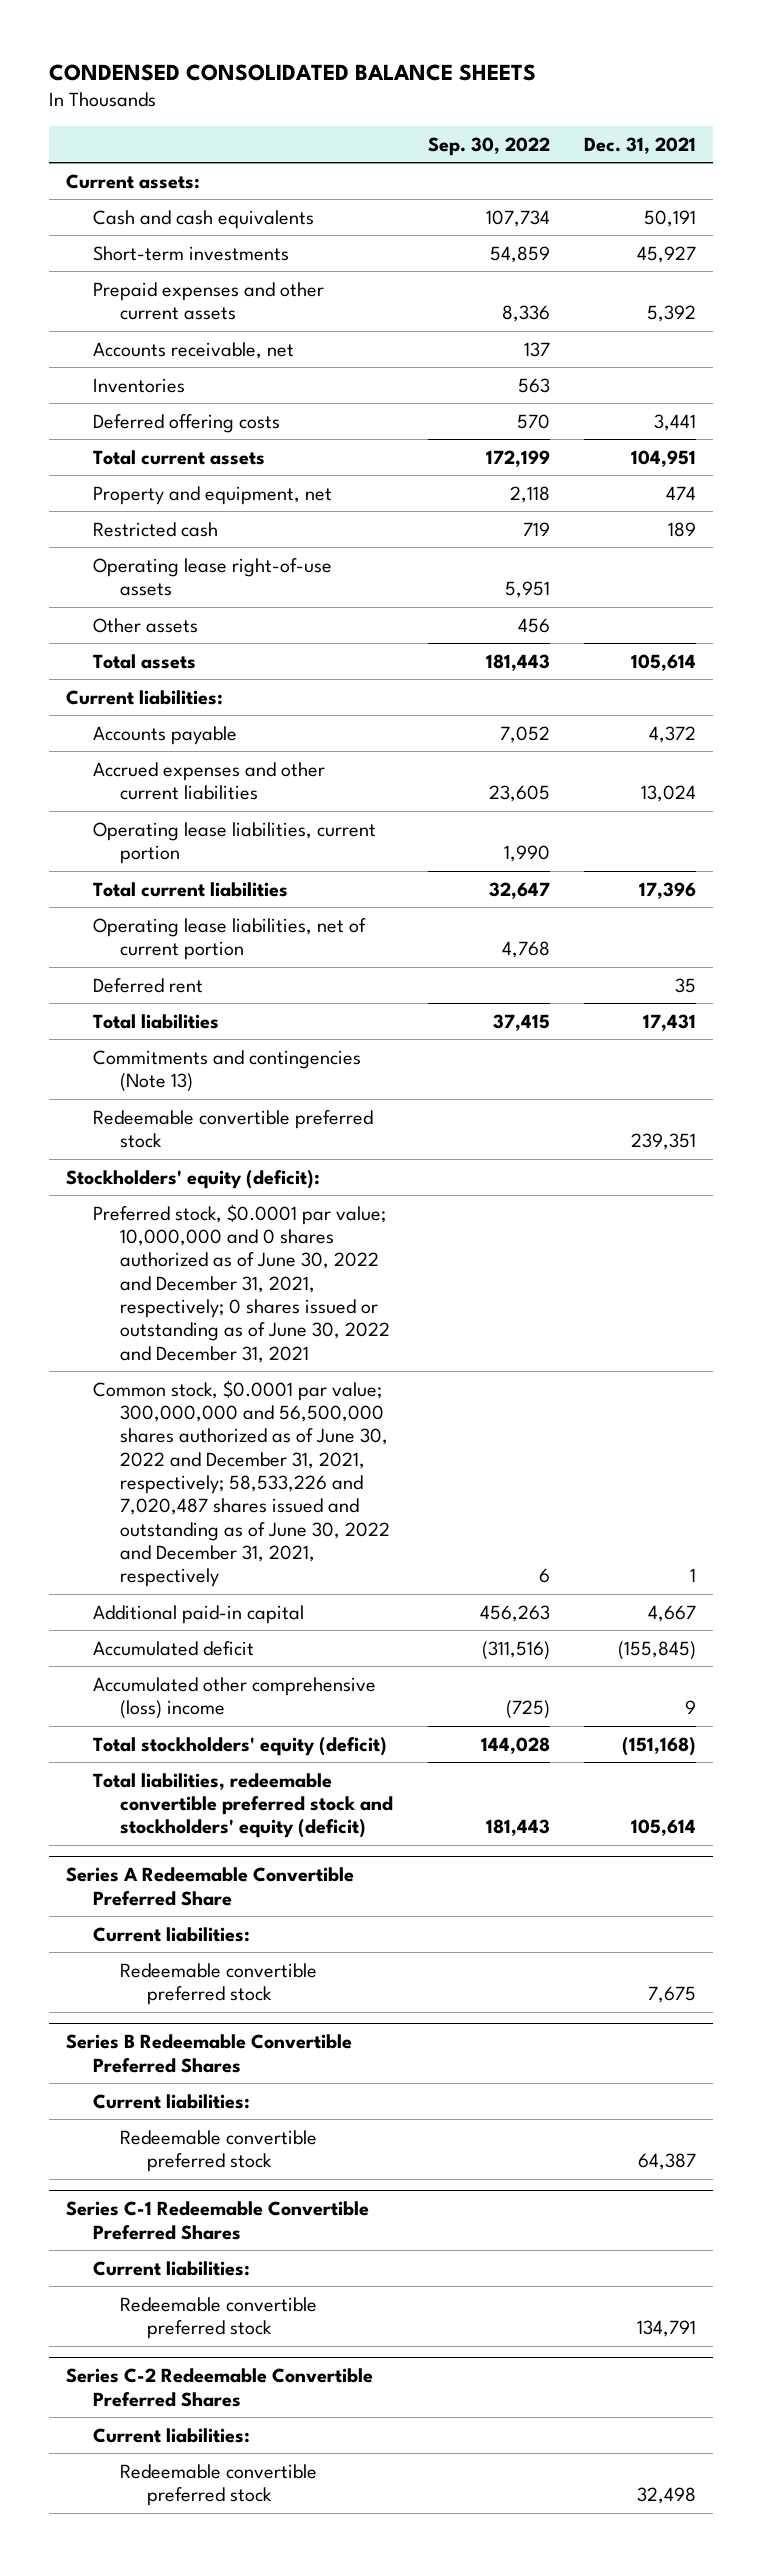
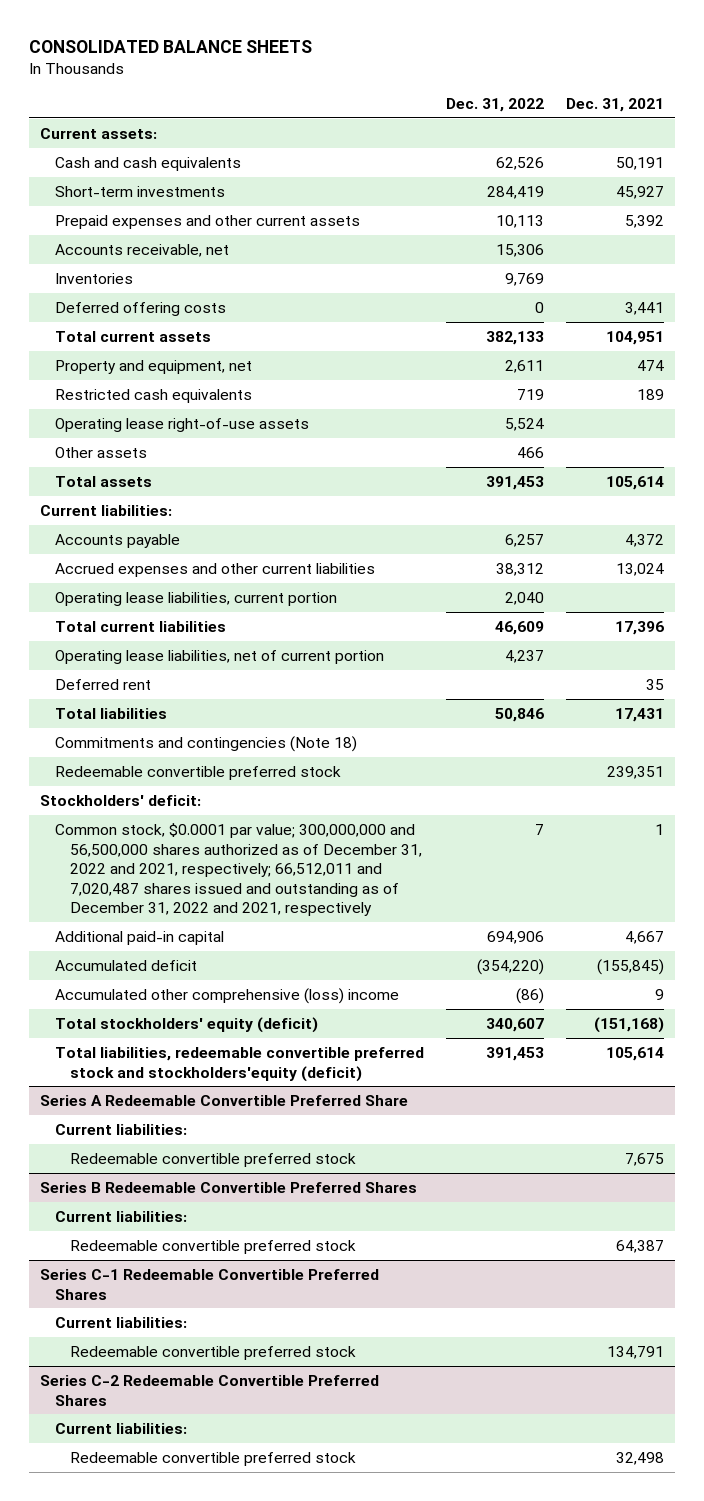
[48,63,536,81] CONDENSED CONSOLIDATED BALANCE SHEETS -> [28,39,312,53] CONSOLIDATED BALANCE SHEETS
[427,136,550,156] Sep. 30, 2022 -> none
none -> [445,97,544,112] Dec. 31, 2022
[93,521,219,537] Restricted cash -> [54,388,252,403] Restricted cash equivalents
[93,1049,362,1092] Commitments and contingencies (Note 13) -> [54,735,357,752] Commitments and contingencies (Note 18)
[93,1203,391,1363] Preferred stock, $0.0001 par value; 10,000,000 and 0 shares authorized as of June 30, 2022 and December 31, 2021, respectively; 0 shares issued or outstanding as of June 30, 2022 and December 31, 2021 -> none
[66,1169,321,1189] Stockholders' equity (deficit): -> [39,794,201,806] Stockholders' deficit:
[93,1379,391,1588] Common stock, $0.0001 par value; 300,000,000 and 56,500,000 shares authorized as of June 30, 2022 and December 31, 2021, respectively; 58,533,226 and 7,020,487 shares issued and outstanding as of June 30, 2022 and December 31, 2021, respectively -> [54,822,422,917] Common stock, $0.0001 par value; 300,000,000 and 56,500,000 shares authorized as of December 31, 2022 and 2021, respectively; 66,512,011 and 7,020,487 shares issued and outstanding as of December 31, 2022 and 2021, respectively
[93,1772,394,1839] Total liabilities, redeemable convertible preferred stock and stockholders' equity (deficit) -> [54,1046,424,1082] Total liabilities, redeemable convertible preferred stock and stockholders'equity (deficit)

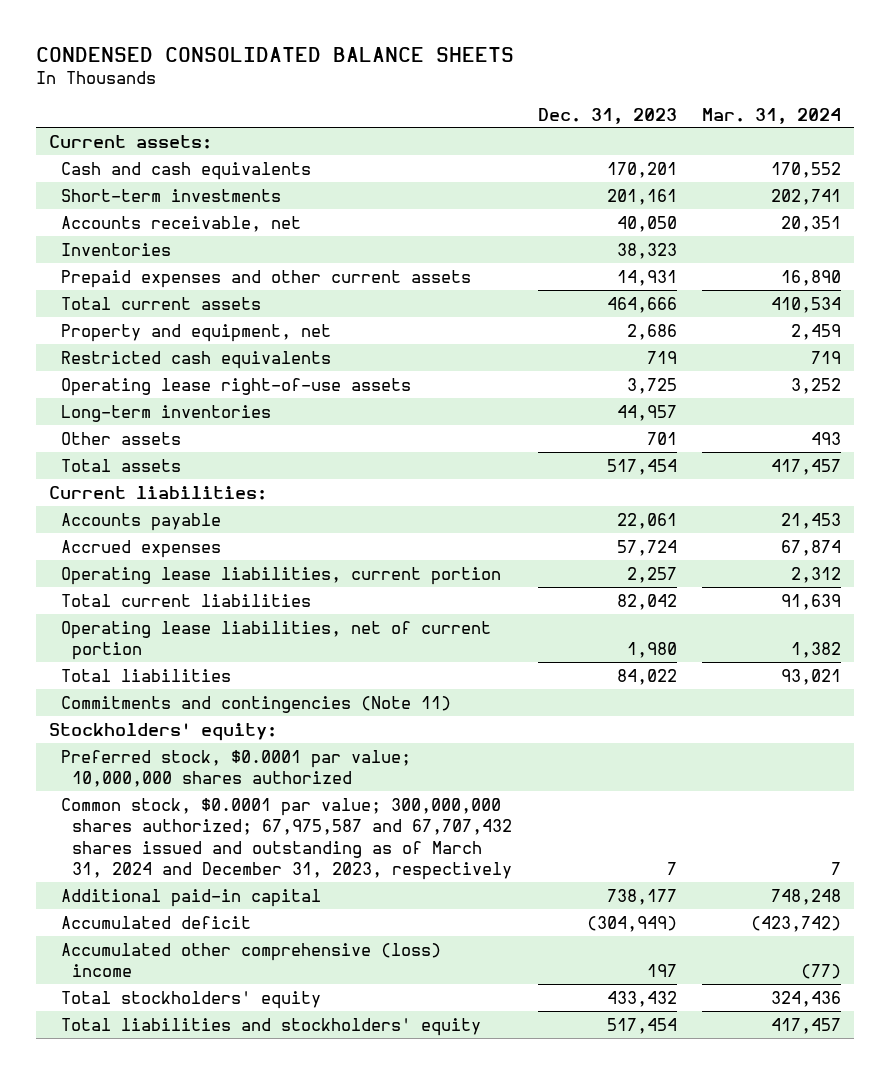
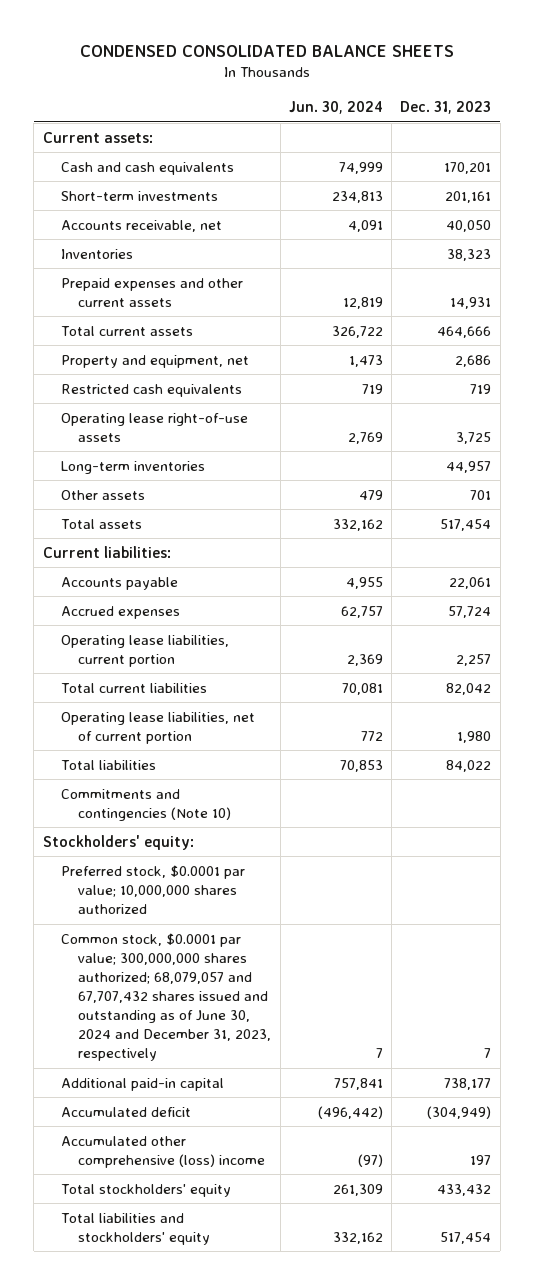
[702,107,842,124] Mar. 31, 2024 -> none
none -> [288,101,383,115] Jun. 30, 2024
[60,695,451,713] Commitments and contingencies (Note 11) -> [60,788,232,821] Commitments and contingencies (Note 10)
[60,797,513,880] Common stock, $0.0001 par value; 300,000,000 shares authorized; 67,975,587 and 67,707,432 shares issued and outstanding as of March 31, 2024 and December 31, 2023, respectively -> [60,932,272,1062] Common stock, $0.0001 par value; 300,000,000 shares authorized; 68,079,057 and 67,707,432 shares issued and outstanding as of June 30, 2024 and December 31, 2023, respectively

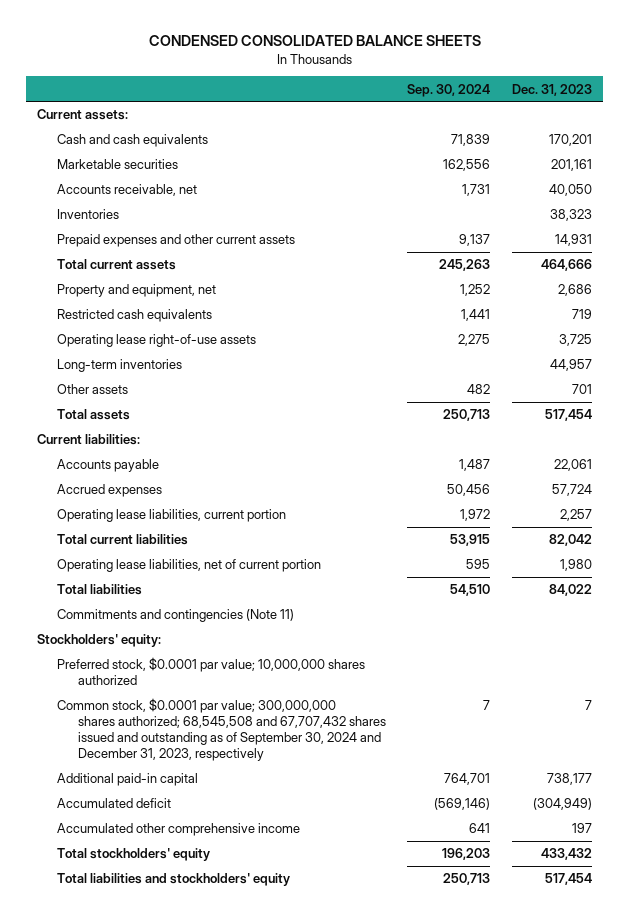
[288,101,383,115] Jun. 30, 2024 -> none
none -> [407,83,491,97] Sep. 30, 2024
[60,190,218,201] Short-term investments -> [57,159,179,170] Marketable securities
[60,788,232,821] Commitments and contingencies (Note 10) -> [57,609,295,623] Commitments and contingencies (Note 11)
[60,932,272,1062] Common stock, $0.0001 par value; 300,000,000 shares authorized; 68,079,057 and 67,707,432 shares issued and outstanding as of June 30, 2024 and December 31, 2023, respectively -> [57,698,386,761] Common stock, $0.0001 par value; 300,000,000 shares authorized; 68,545,508 and 67,707,432 shares issued and outstanding as of September 30, 2024 and December 31, 2023, respectively
[60,1135,266,1168] Accumulated other comprehensive (loss) income -> [57,823,301,837] Accumulated other comprehensive income

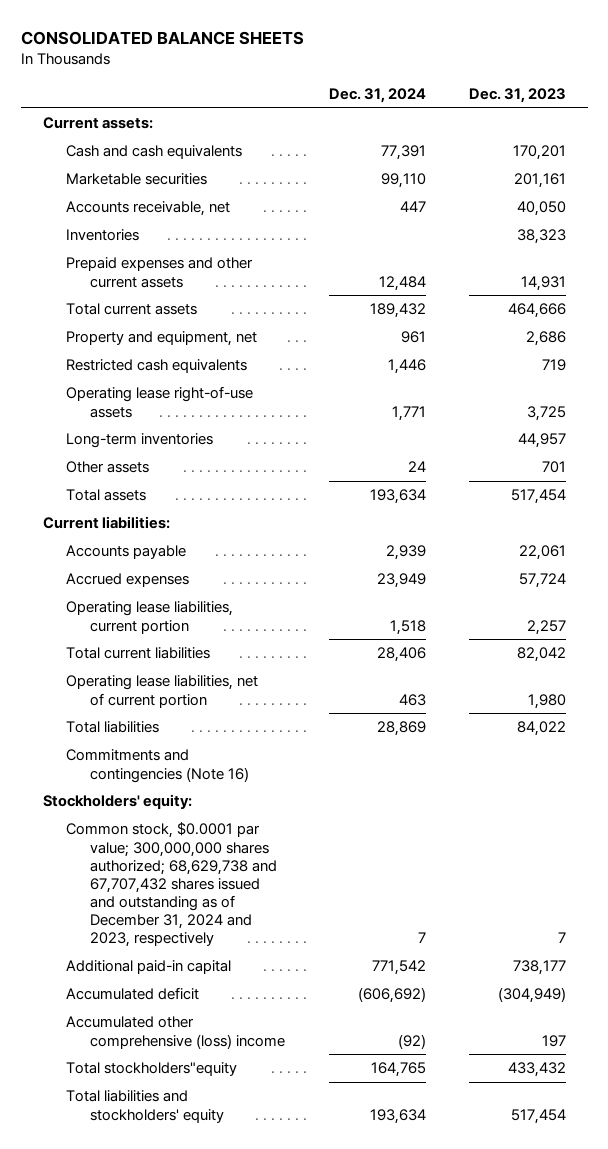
[148,35,481,47] CONDENSED CONSOLIDATED BALANCE SHEETS -> [20,31,304,46] CONSOLIDATED BALANCE SHEETS
[407,83,491,97] Sep. 30, 2024 -> none
none -> [328,87,426,103] Dec. 31, 2024
[57,609,295,623] Commitments and contingencies (Note 11) -> [66,749,250,783] Commitments and contingencies (Note 16)
[57,657,366,686] Preferred stock, $0.0001 par value; 10,000,000 shares authorized -> none
[57,698,386,761] Common stock, $0.0001 par value; 300,000,000 shares authorized; 68,545,508 and 67,707,432 shares issued and outstanding as of September 30, 2024 and December 31, 2023, respectively -> [66,822,278,948] Common stock, $0.0001 par value; 300,000,000 shares authorized; 68,629,738 and 67,707,432 shares issued and outstanding as of December 31, 2024 and 2023, respectively
[57,823,301,837] Accumulated other comprehensive income -> [66,1016,286,1049] Accumulated other comprehensive (loss) income
[57,848,211,862] Total stockholders' equity -> [66,1062,238,1077] Total stockholders"equity

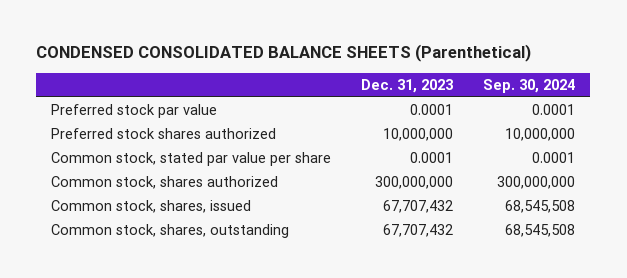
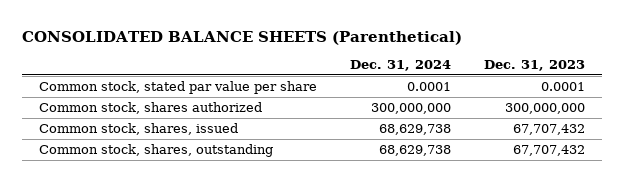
[36,44,532,63] CONDENSED CONSOLIDATED BALANCE SHEETS (Parenthetical) -> [22,30,463,45] CONSOLIDATED BALANCE SHEETS (Parenthetical)
[483,78,576,93] Sep. 30, 2024 -> none
none -> [350,60,452,72] Dec. 31, 2024
[51,104,218,119] Preferred stock par value -> none
[51,128,277,140] Preferred stock shares authorized -> none

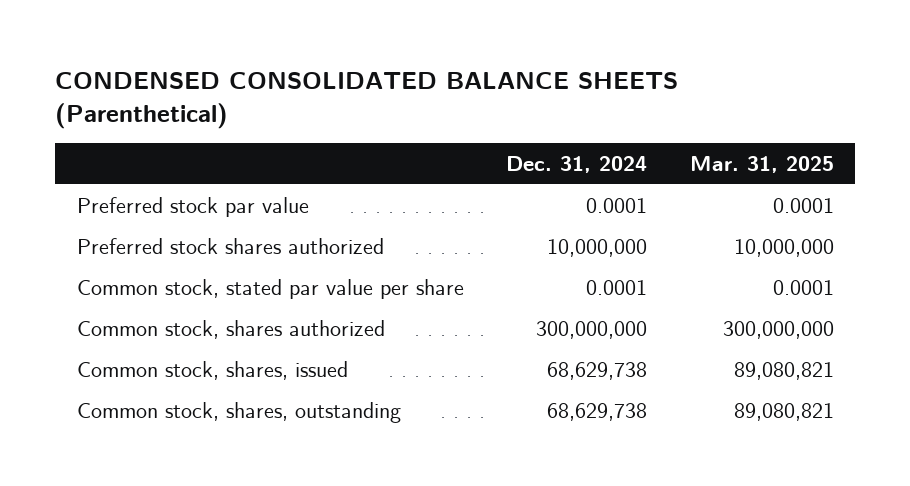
[22,30,463,45] CONSOLIDATED BALANCE SHEETS (Parenthetical) -> [55,71,679,129] CONDENSED CONSOLIDATED BALANCE SHEETS (Parenthetical)
[484,60,586,72] Dec. 31, 2023 -> none
none -> [689,155,834,173] Mar. 31, 2025
none -> [76,196,309,217] Preferred stock par value
none -> [76,237,384,254] Preferred stock shares authorized

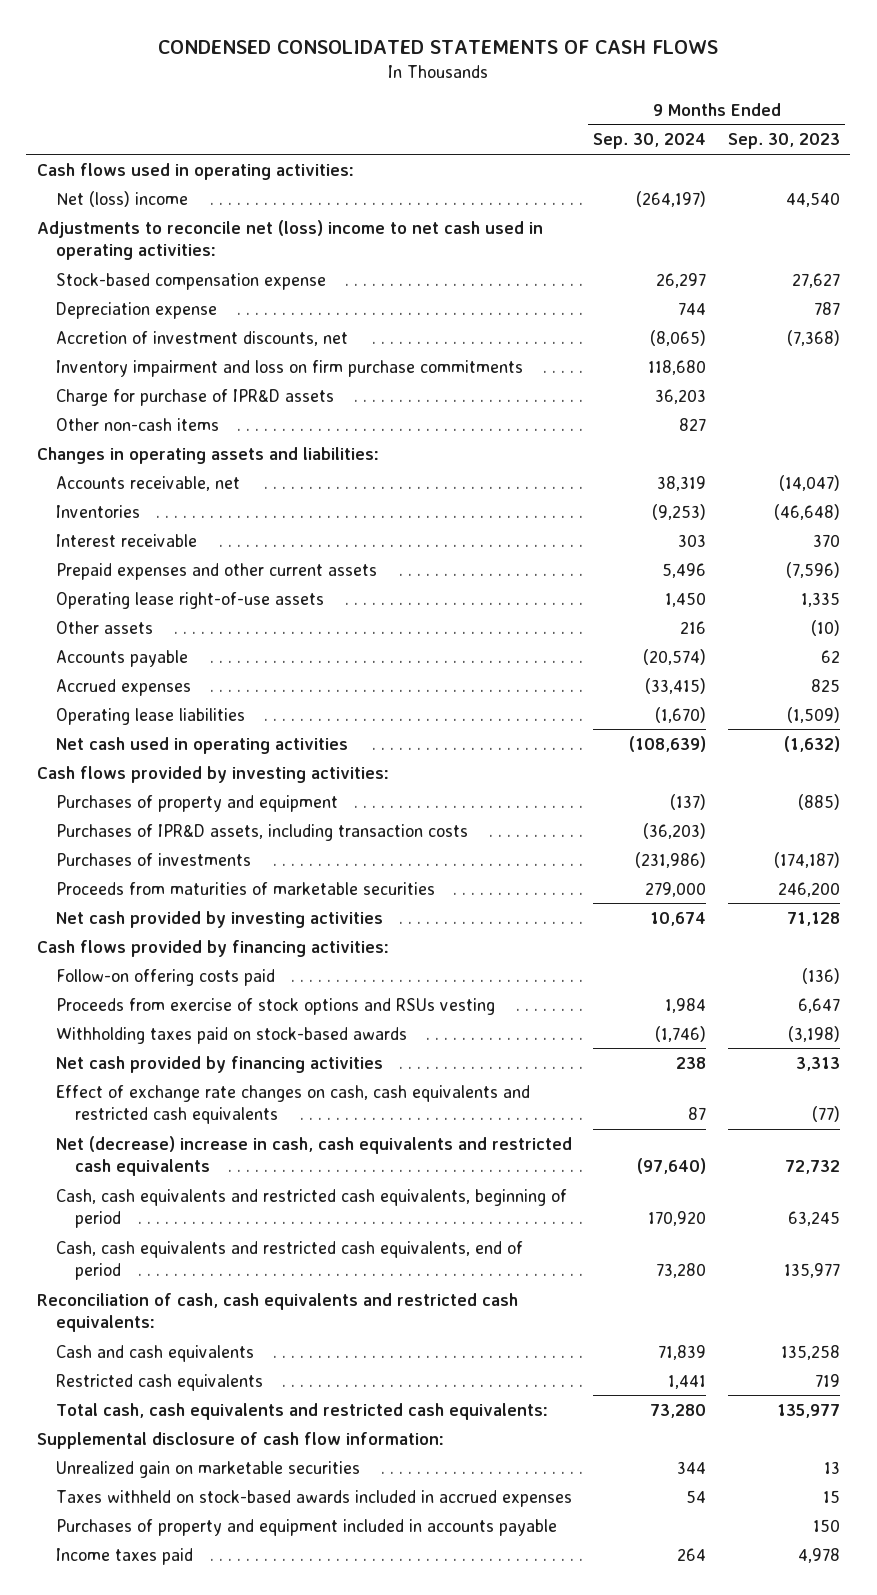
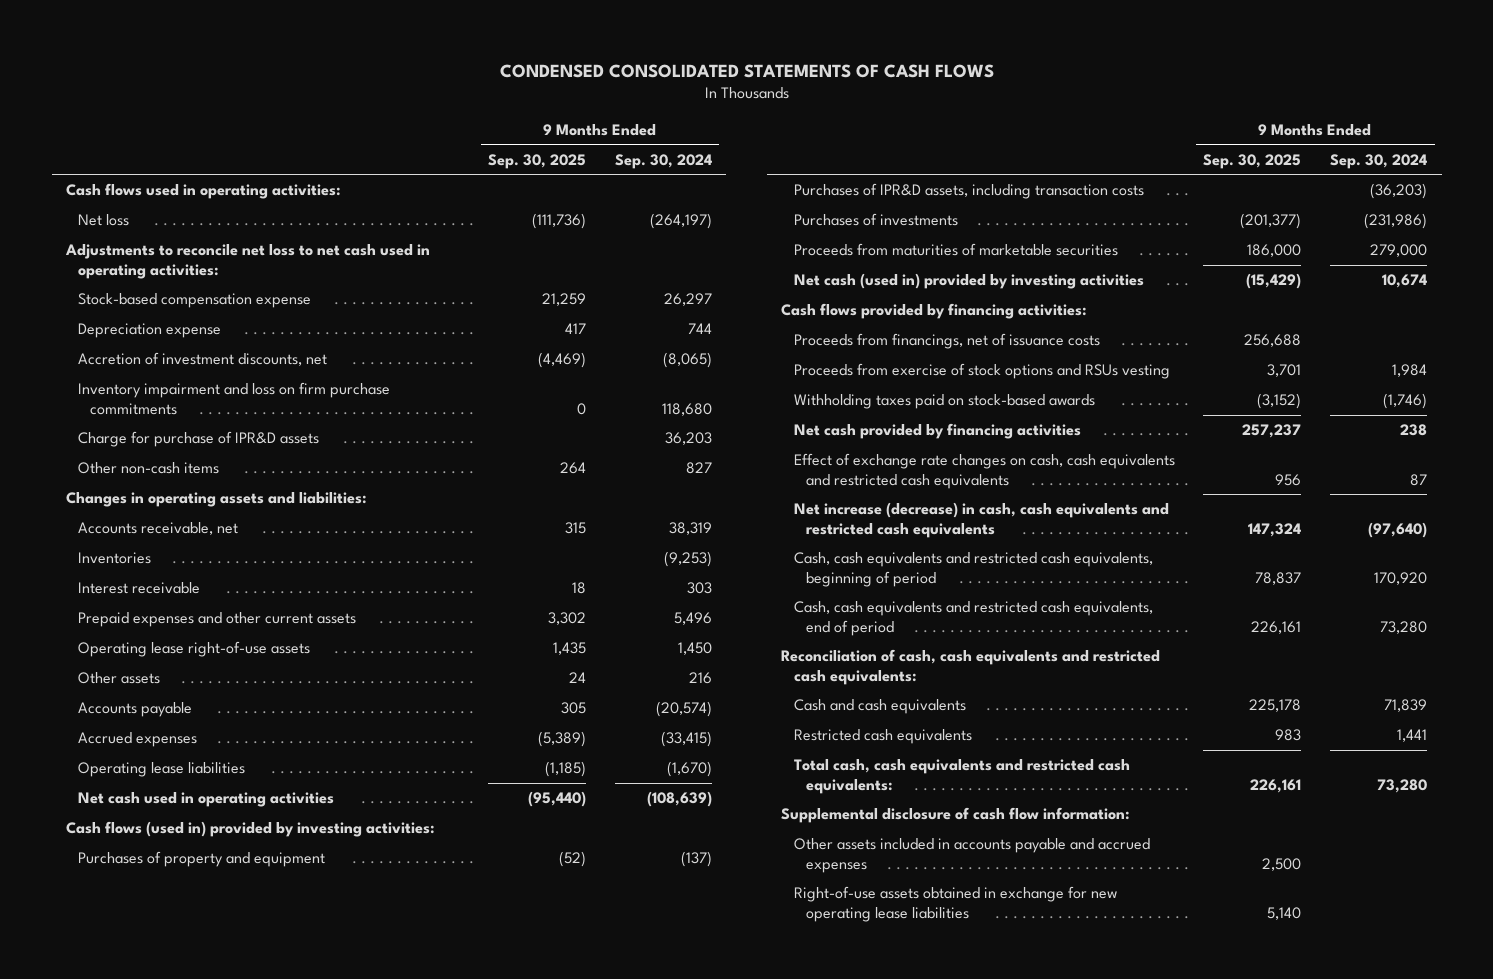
[727,133,840,150] Sep. 30, 2023 -> none
none -> [488,153,587,169] Sep. 30, 2025
[56,190,189,207] Net (loss) income -> [78,214,130,227] Net loss
[36,219,543,261] Adjustments to reconcile net (loss) income to net cash used in operating activities: -> [65,244,431,279] Adjustments to reconcile net loss to net cash used in operating activities:
[36,765,389,783] Cash flows provided by investing activities: -> [66,821,436,838] Cash flows (used in) provided by investing activities:
[56,910,384,928] Net cash provided by investing activities -> [793,273,1144,290] Net cash (used in) provided by investing activities
[56,968,276,986] Follow-on offering costs paid -> none
none -> [793,333,1100,350] Proceeds from financings, net of issuance costs
[56,1135,573,1177] Net (decrease) increase in cash, cash equivalents and restricted cash equivalents -> [793,502,1169,538] Net increase (decrease) in cash, cash equivalents and restricted cash equivalents
[56,1460,361,1478] Unrealized gain on marketable securities -> none
[56,1489,573,1507] Taxes withheld on stock-based awards included in accrued expenses -> none
[56,1518,558,1536] Purchases of property and equipment included in accounts payable -> none
[56,1547,194,1565] Income taxes paid -> none
none -> [793,838,1150,873] Other assets included in accounts payable and accrued expenses
none -> [793,886,1117,922] Right-of-use assets obtained in exchange for new operating lease liabilities

